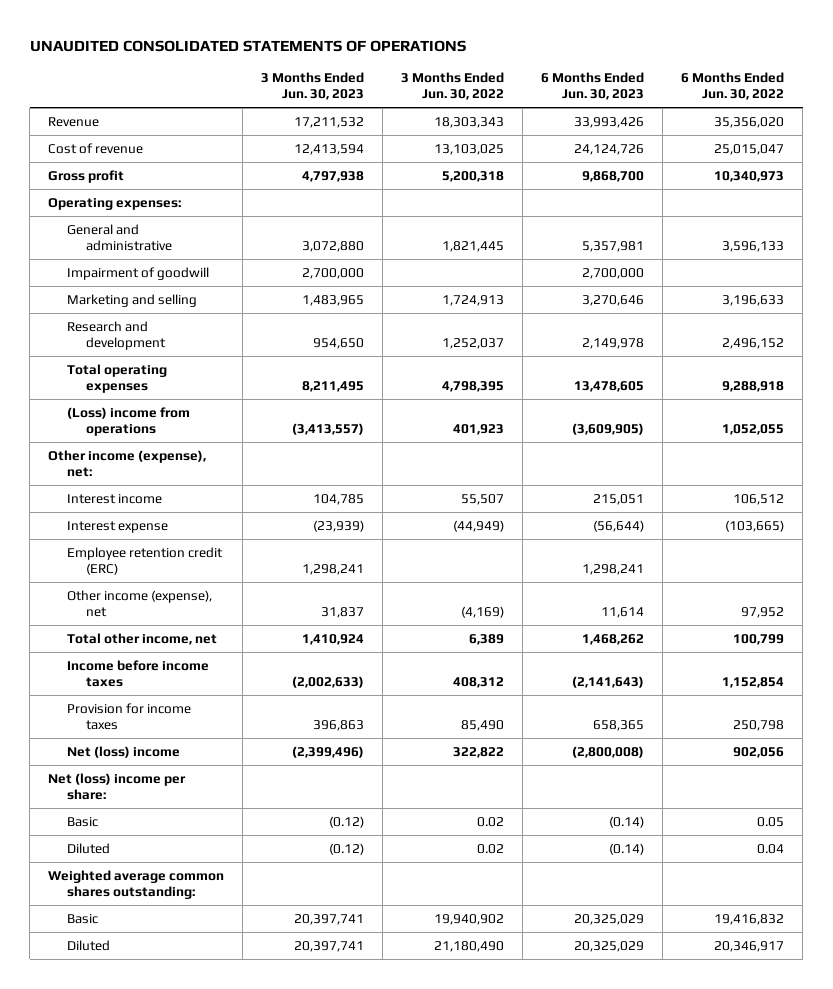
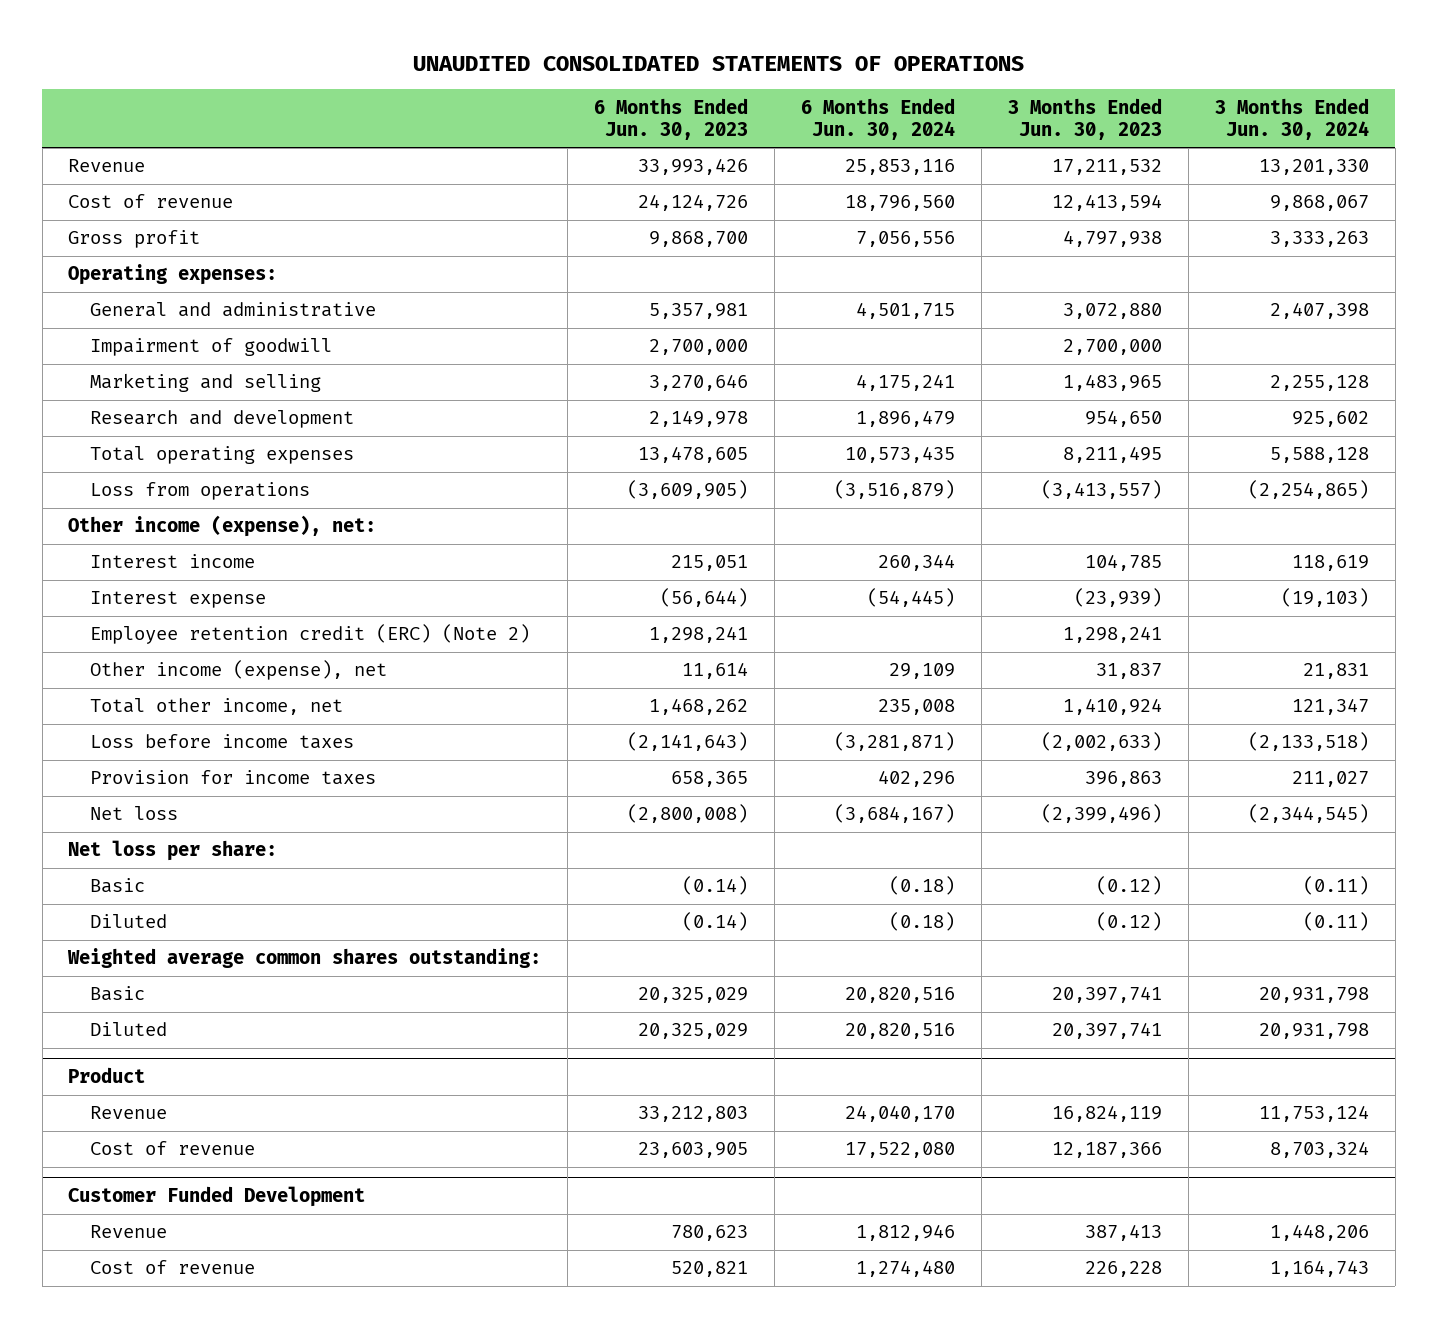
[401,72,505,101] 3 Months Ended Jun. 30, 2022 -> none
[681,72,785,101] 6 Months Ended Jun. 30, 2022 -> none
none -> [801,97,956,140] 6 Months Ended Jun. 30, 2024
none -> [1214,97,1369,140] 3 Months Ended Jun. 30, 2024
[67,406,191,436] (Loss) income from operations -> [89,482,310,501] Loss from operations
[67,546,224,575] Employee retention credit (ERC) -> [89,624,530,645] Employee retention credit (ERC) (Note 2)
[67,659,210,687] Income before income taxes -> [89,734,354,750] Loss before income taxes
[67,745,181,758] Net (loss) income -> [89,806,178,821] Net loss
[48,772,187,800] Net (loss) income per share: -> [68,840,278,862] Net loss per share:
none -> [68,1067,146,1084] Product
none -> [89,1106,167,1120] Revenue
none -> [89,1141,255,1156] Cost of revenue
none -> [68,1186,366,1208] Customer Funded Development
none -> [89,1225,167,1239] Revenue
none -> [89,1260,255,1275] Cost of revenue

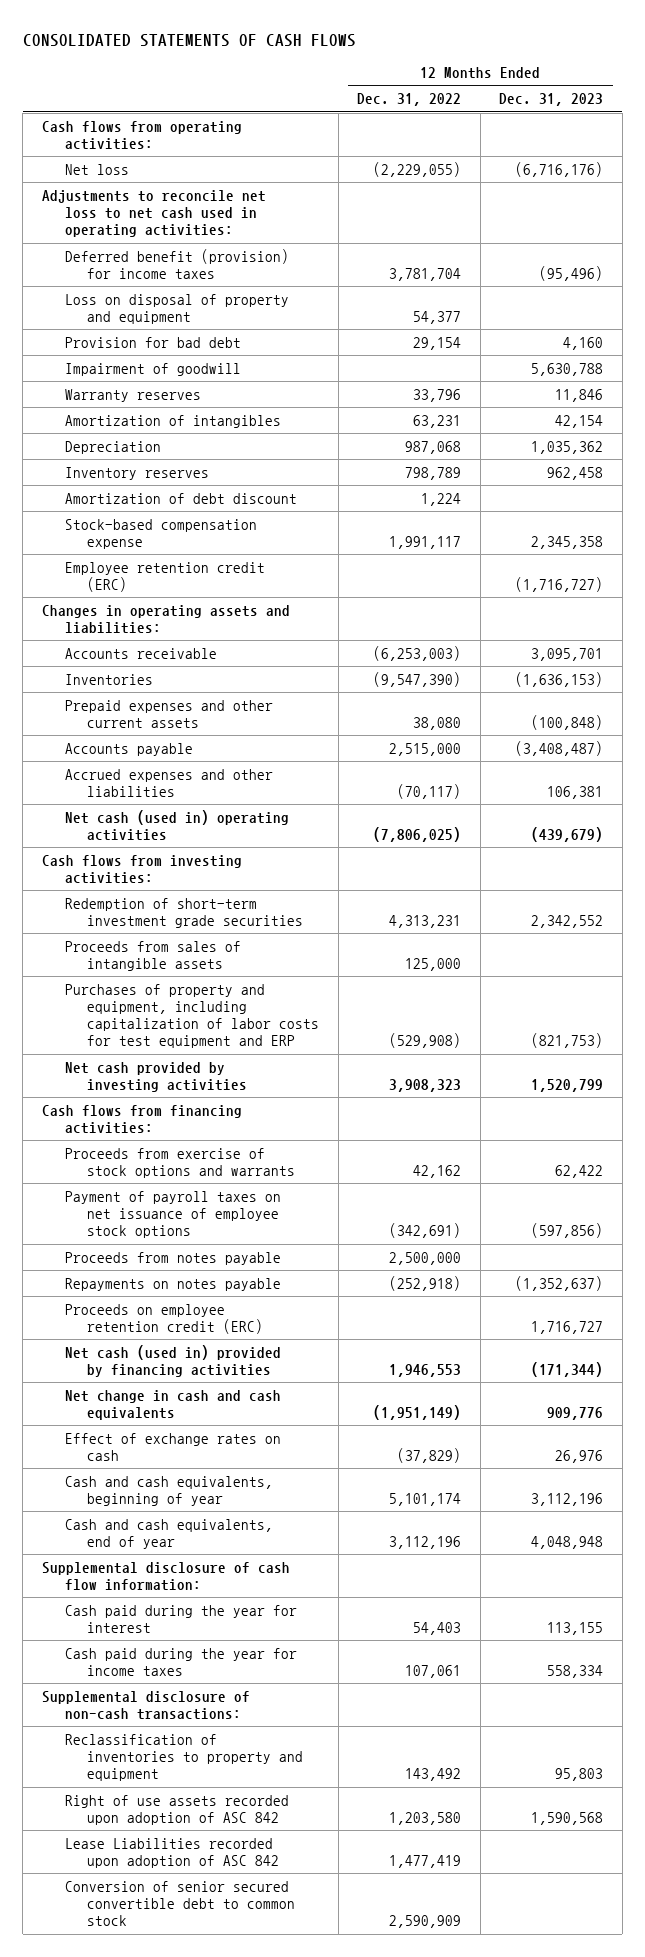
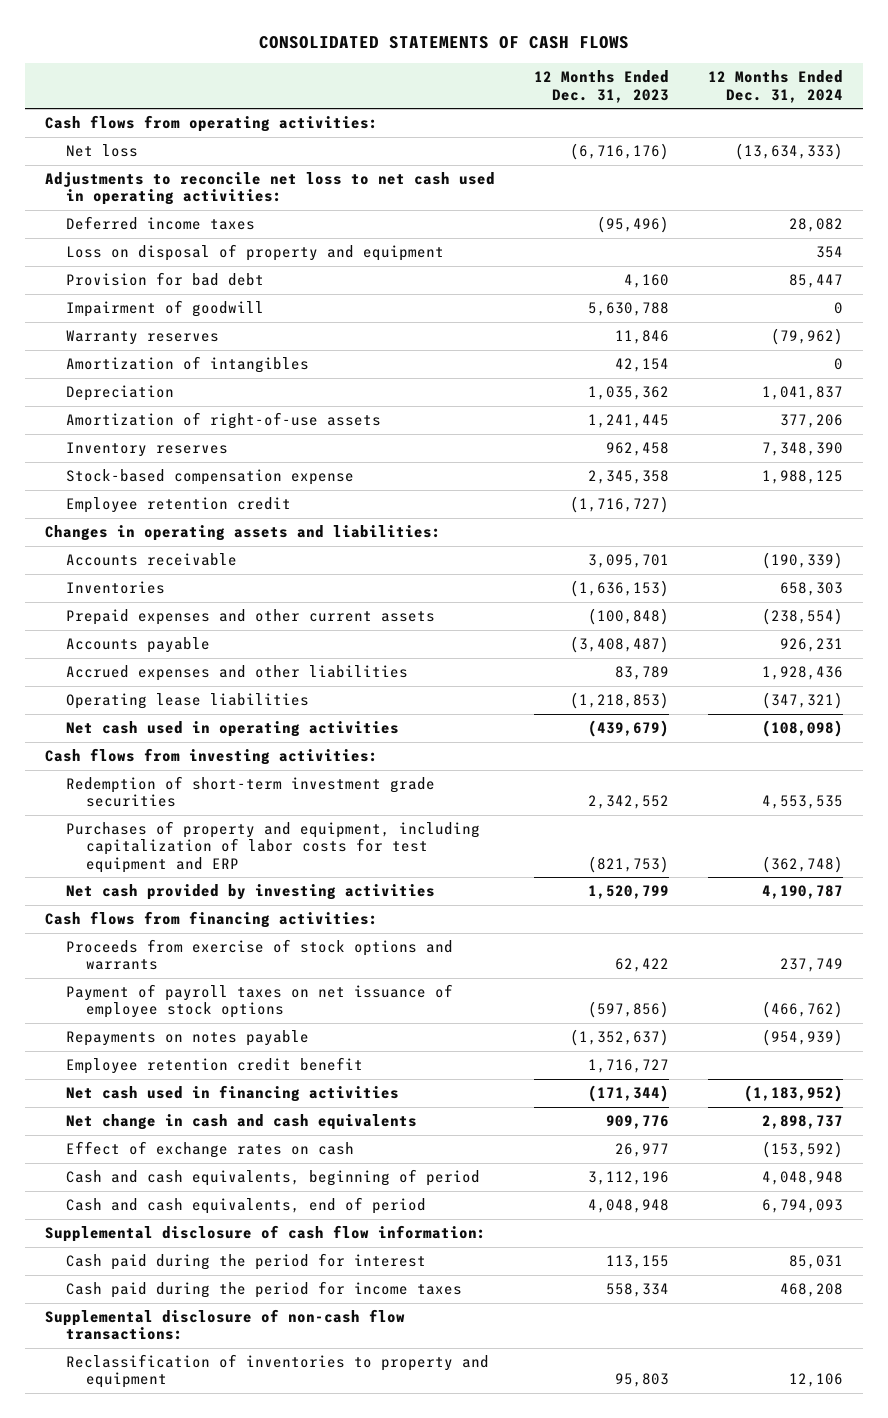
[357,93,462,107] Dec. 31, 2022 -> none
none -> [708,70,844,103] 12 Months Ended Dec. 31, 2024
[64,248,289,279] Deferred benefit (provision) for income taxes -> [65,216,255,231] Deferred income taxes
none -> [65,412,381,430] Amortization of right-of-use assets
[64,492,297,504] Amortization of debt discount -> none
[64,561,265,592] Employee retention credit (ERC) -> [65,497,291,514] Employee retention credit
[547,785,604,799] 106,381 -> [615,666,670,681] 83,789
none -> [65,693,309,710] Operating lease liabilities
[64,809,289,841] Net cash (used in) operating activities -> [65,721,399,738] Net cash used in operating activities
[64,940,241,971] Proceeds from sales of intangible assets -> none
[64,1251,281,1265] Proceeds from notes payable -> none
[64,1303,264,1334] Proceeds on employee retention credit (ERC) -> [65,1057,363,1075] Employee retention credit benefit
[64,1344,281,1377] Net cash (used in) provided by financing activities -> [65,1085,399,1103] Net cash used in financing activities
[555,1449,604,1463] 26,976 -> [615,1143,670,1158] 26,977
[64,1475,273,1506] Cash and cash equivalents, beginning of year -> [65,1169,480,1187] Cash and cash equivalents, beginning of period
[64,1518,273,1549] Cash and cash equivalents, end of year -> [65,1197,426,1215] Cash and cash equivalents, end of period
[64,1604,297,1633] Cash paid during the year for interest -> [65,1253,426,1271] Cash paid during the period for interest
[64,1647,297,1676] Cash paid during the year for income taxes -> [65,1281,462,1299] Cash paid during the period for income taxes
[41,1690,250,1720] Supplemental disclosure of non-cash transactions: -> [44,1309,405,1341] Supplemental disclosure of non-cash flow transactions:
[64,1794,289,1825] Right of use assets recorded upon adoption of ASC 842 -> none
[64,1837,280,1868] Lease Liabilities recorded upon adoption of ASC 842 -> none
[64,1880,296,1927] Conversion of senior secured convertible debt to common stock -> none

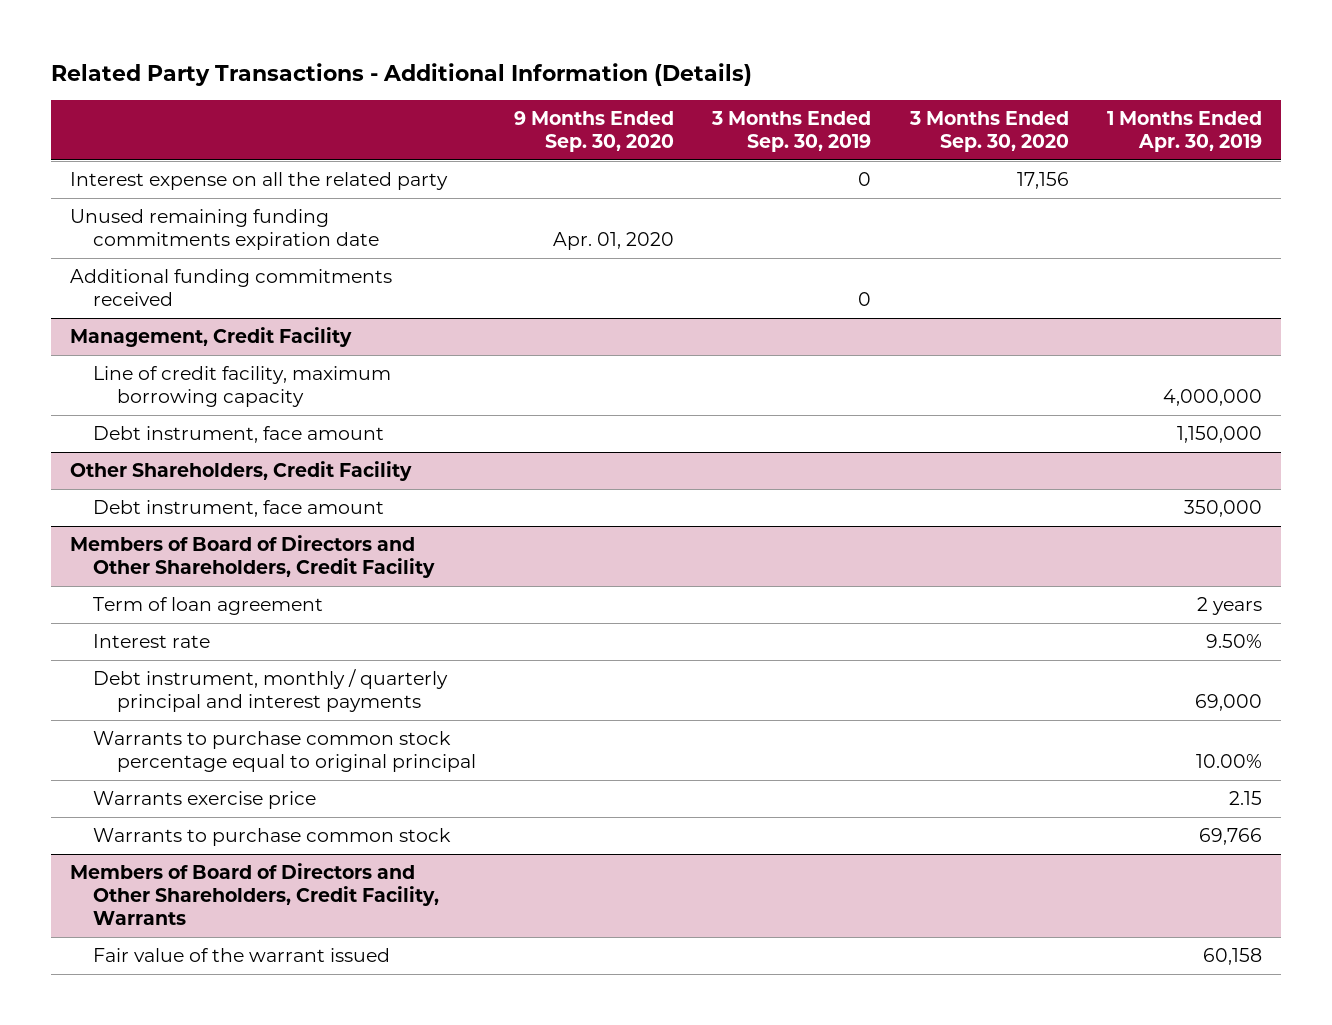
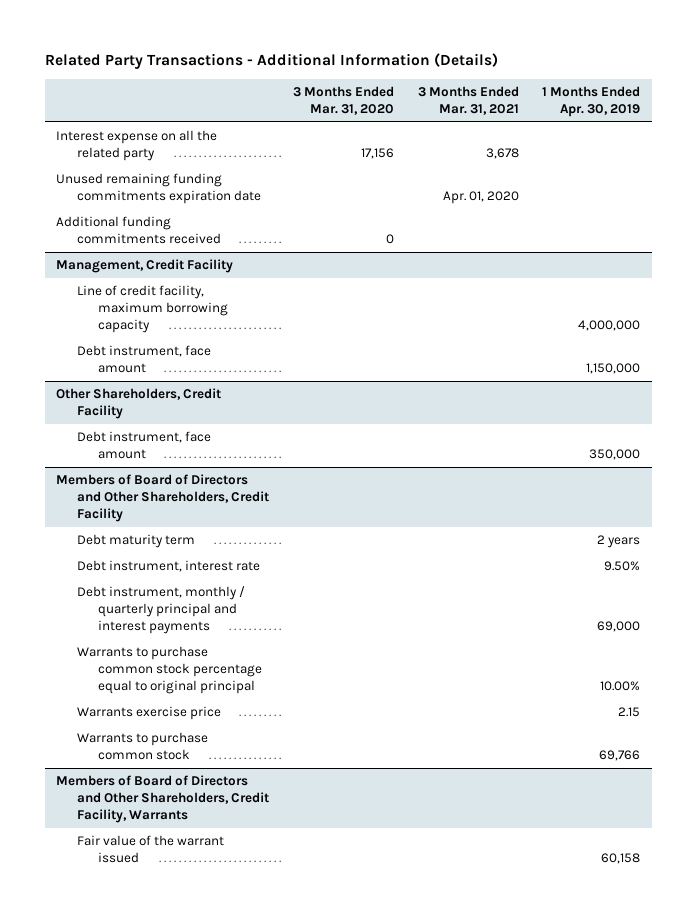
[514,111,675,152] 9 Months Ended Sep. 30, 2020 -> none
[711,111,872,152] 3 Months Ended Sep. 30, 2019 -> none
[908,111,1069,152] 3 Months Ended Sep. 30, 2020 -> none
none -> [292,85,394,115] 3 Months Ended Mar. 31, 2020
none -> [417,85,519,115] 3 Months Ended Mar. 31, 2021
[93,597,324,616] Term of loan agreement -> [77,534,196,549] Debt maturity term
[93,634,211,649] Interest rate -> [77,560,261,573] Debt instrument, interest rate

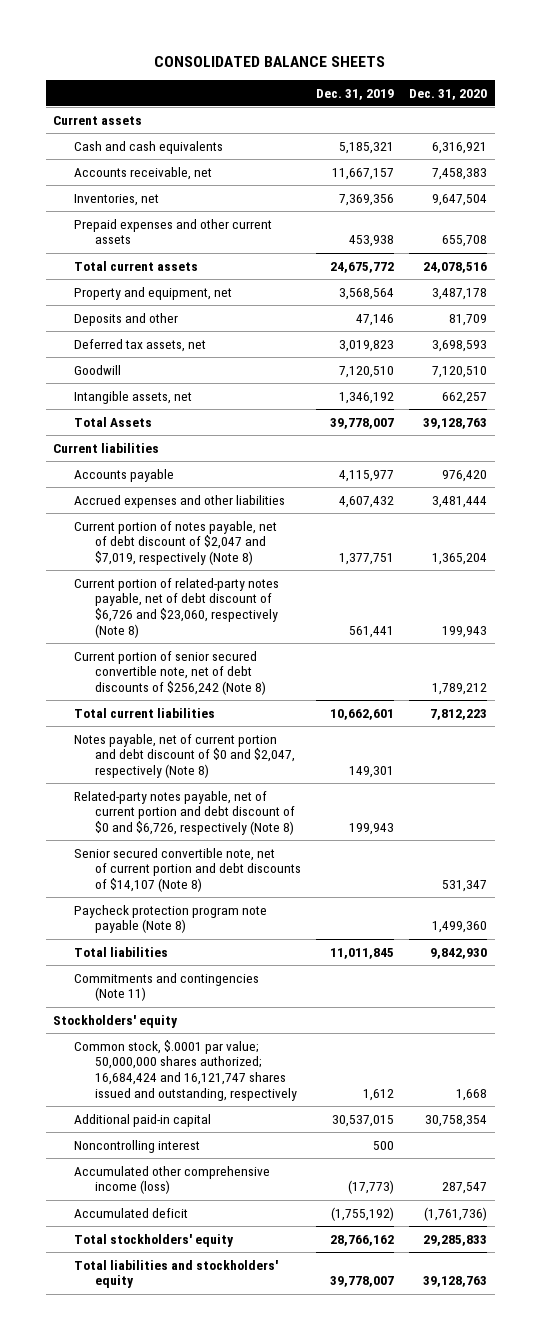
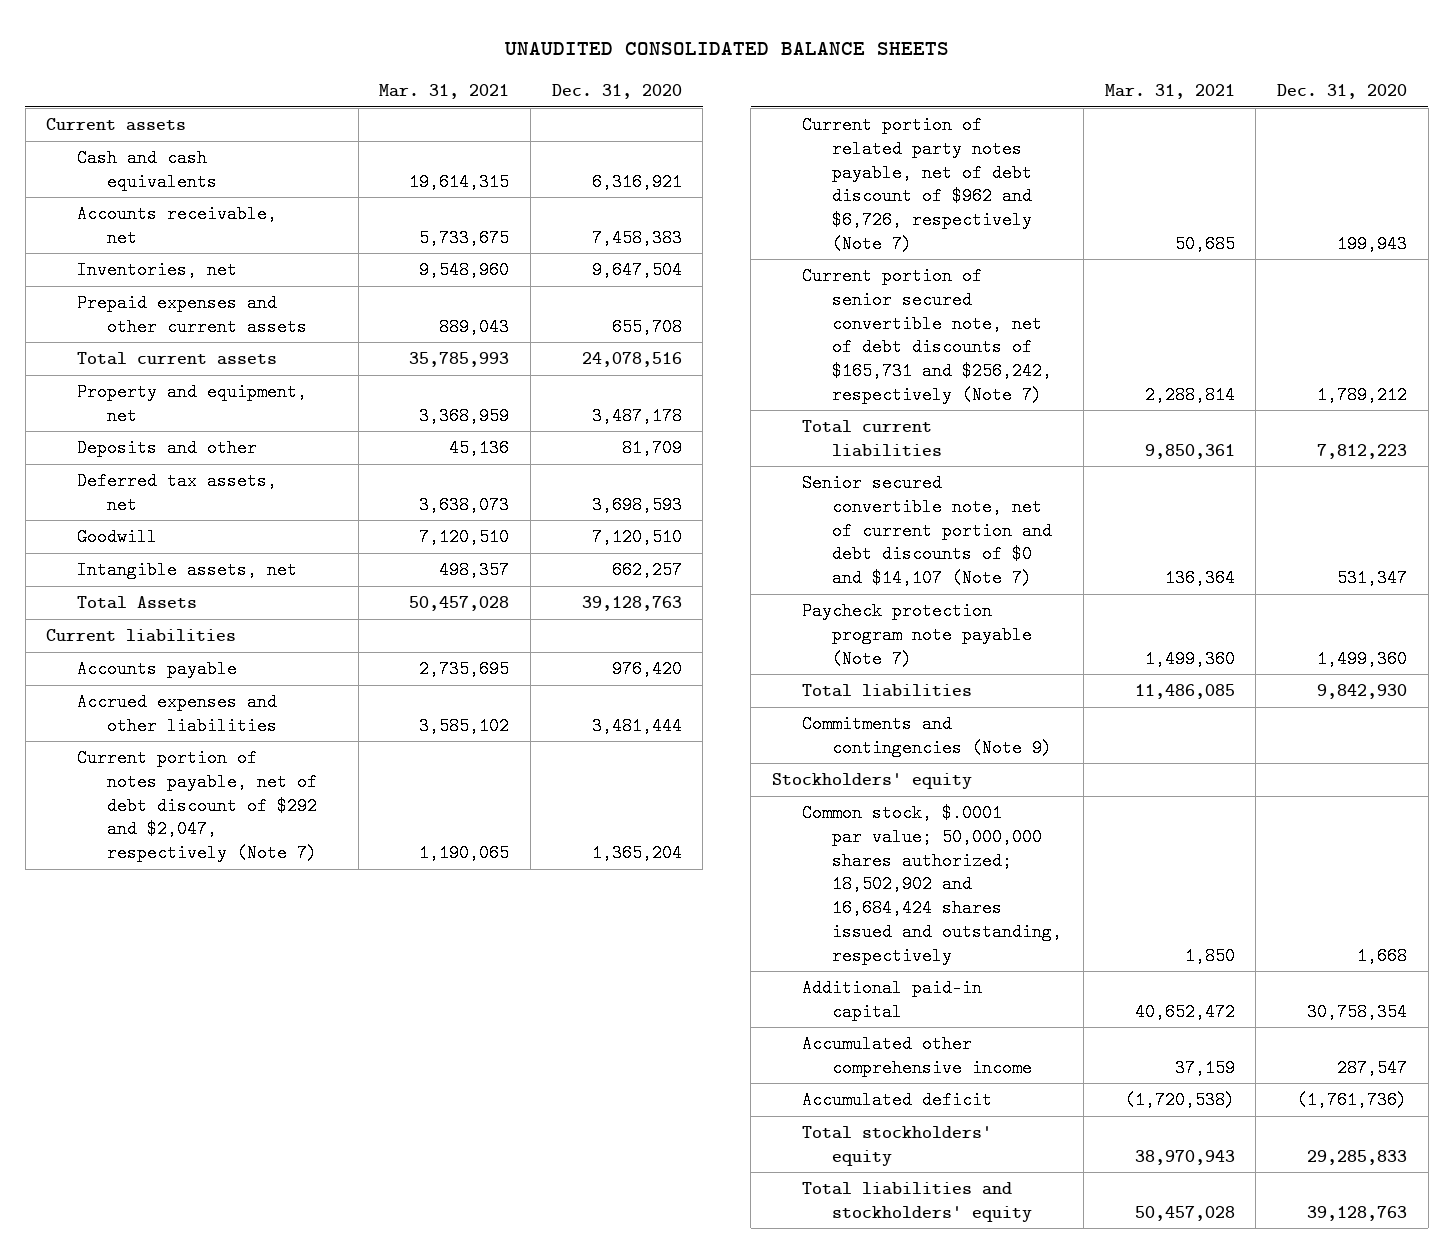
[154,55,386,67] CONSOLIDATED BALANCE SHEETS -> [503,41,949,55] UNAUDITED CONSOLIDATED BALANCE SHEETS
[316,88,395,100] Dec. 31, 2019 -> none
none -> [379,84,510,100] Mar. 31, 2021
[74,520,278,565] Current portion of notes payable, net of debt discount of $2,047 and $7,019, respectively (Note 8) -> [76,749,317,863] Current portion of notes payable, net of debt discount of $292 and $2,047, respectively (Note 7)
[74,577,280,638] Current portion of related-party notes payable, net of debt discount of $6,726 and $23,060, respectively (Note 8) -> [802,116,1033,253] Current portion of related party notes payable, net of debt discount of $962 and $6,726, respectively (Note 7)
[74,650,267,695] Current portion of senior secured convertible note, net of debt discounts of $256,242 (Note 8) -> [802,267,1053,404] Current portion of senior secured convertible note, net of debt discounts of $165,731 and $256,242, respectively (Note 7)
[74,733,296,778] Notes payable, net of current portion and debt discount of $0 and $2,047, respectively (Note 8) -> none
[74,790,296,835] Related-party notes payable, net of current portion and debt discount of $0 and $6,726, respectively (Note 8) -> none
[74,847,302,892] Senior secured convertible note, net of current portion and debt discounts of $14,107 (Note 8) -> [802,474,1053,588] Senior secured convertible note, net of current portion and debt discounts of $0 and $14,107 (Note 7)
[74,904,268,934] Paycheck protection program note payable (Note 8) -> [802,602,1033,668] Paycheck protection program note payable (Note 7)
[74,972,260,1002] Commitments and contingencies (Note 11) -> [802,715,1053,757] Commitments and contingencies (Note 9)
[74,1039,298,1101] Common stock, $.0001 par value; 50,000,000 shares authorized; 16,684,424 and 16,121,747 shares issued and outstanding, respectively -> [802,804,1063,965] Common stock, $.0001 par value; 50,000,000 shares authorized; 18,502,902 and 16,684,424 shares issued and outstanding, respectively
[74,1139,201,1153] Noncontrolling interest -> none
[74,1165,271,1195] Accumulated other comprehensive income (loss) -> [802,1035,1033,1077] Accumulated other comprehensive income

